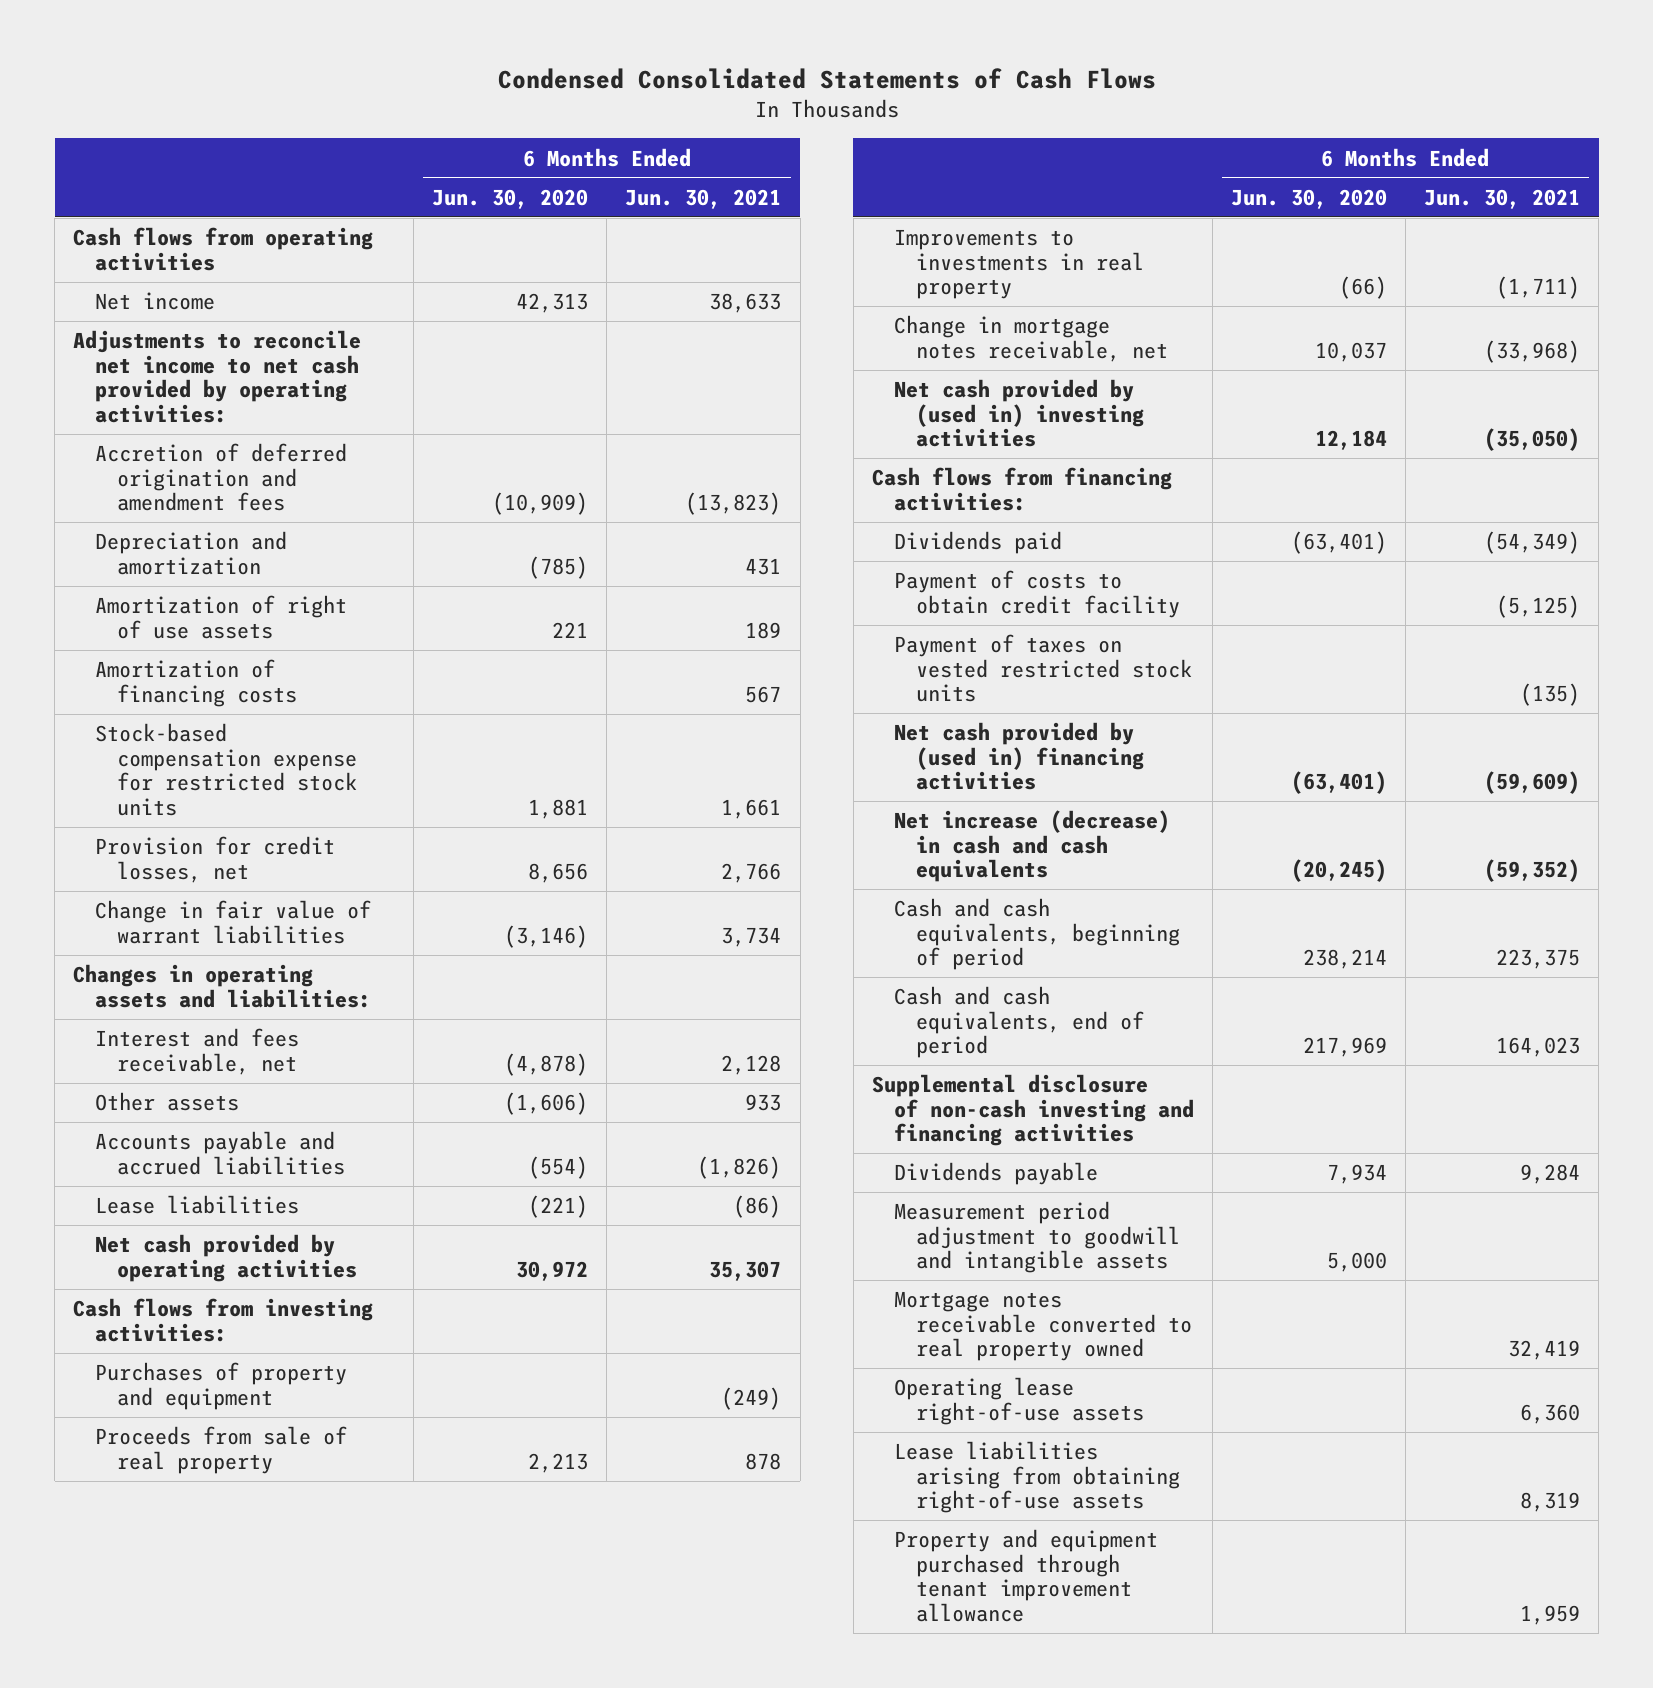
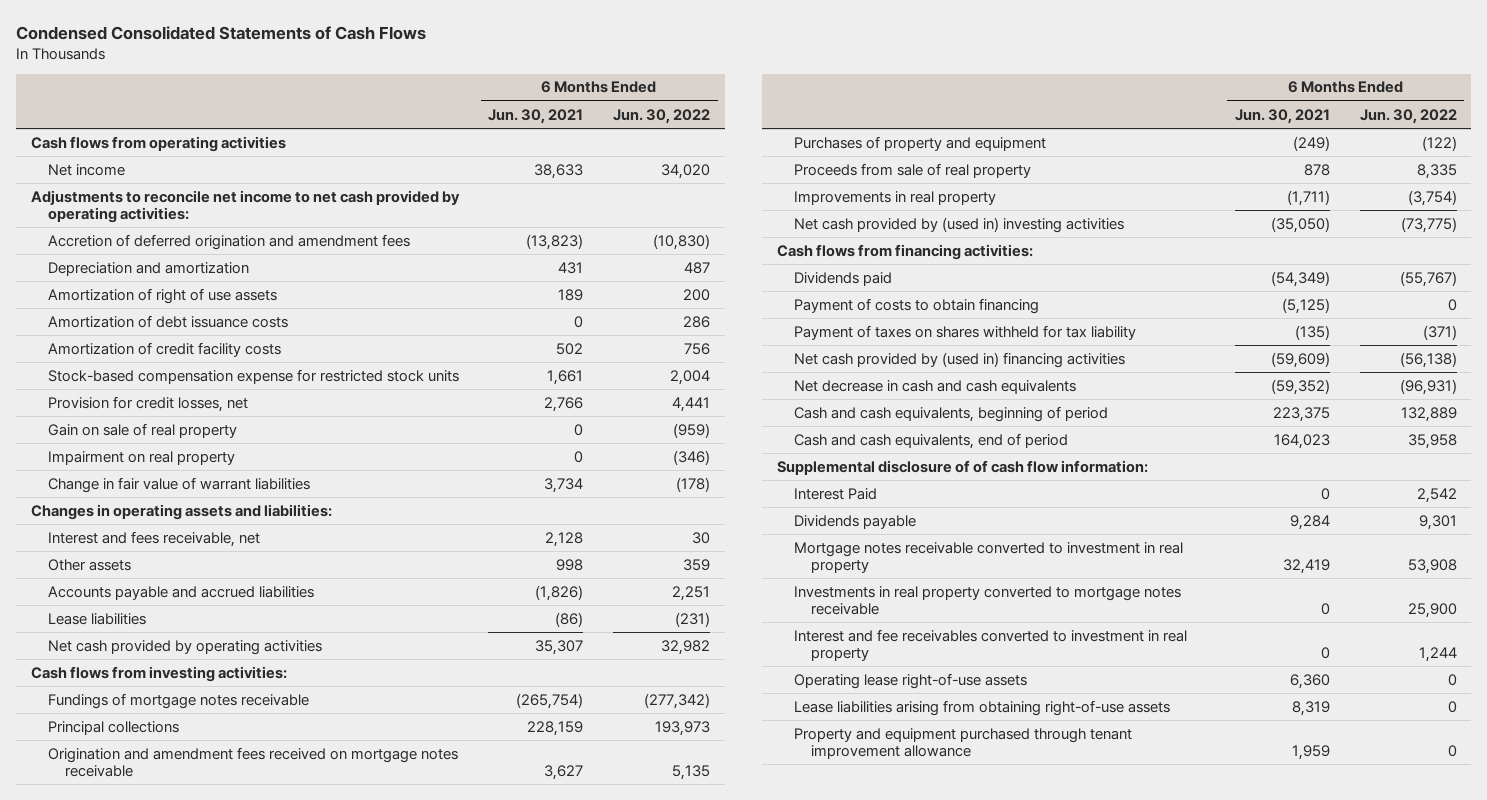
[432,188,589,209] Jun. 30, 2020 -> none
none -> [613,108,711,124] Jun. 30, 2022
[95,659,298,707] Amortization of financing costs -> [47,314,288,328] Amortization of debt issuance costs
[745,685,782,703] 567 -> [574,315,584,328] 0
none -> [47,341,281,357] Amortization of credit facility costs
none -> [47,422,237,438] Gain on sale of real property
none -> [47,450,235,465] Impairment on real property
[745,1094,782,1112] 933 -> [556,558,584,571] 998
none -> [47,692,309,709] Fundings of mortgage notes receivable
none -> [47,720,179,735] Principal collections
none -> [47,746,458,778] Origination and amendment fees received on mortgage notes receivable
[893,315,1168,362] Change in mortgage notes receivable, net -> none
[893,229,1144,300] Improvements to investments in real property -> [793,190,996,205] Improvements in real property
[893,570,1180,618] Payment of costs to obtain credit facility -> [793,297,1039,314] Payment of costs to obtain financing
[893,634,1192,703] Payment of taxes on vested restricted stock units -> [793,324,1136,340] Payment of taxes on shares withheld for tax liability
[893,810,1170,883] Net increase (decrease) in cash and cash equivalents -> [793,379,1076,394] Net decrease in cash and cash equivalents
[872,1074,1194,1147] Supplemental disclosure of non-cash investing and financing activities -> [777,459,1149,475] Supplemental disclosure of of cash flow information:
none -> [793,487,877,500] Interest Paid
[893,1201,1180,1274] Measurement period adjustment to goodwill and intangible assets -> none
[893,1291,1192,1362] Mortgage notes receivable converted to real property owned -> [793,541,1183,574] Mortgage notes receivable converted to investment in real property
none -> [793,585,1181,616] Investments in real property converted to mortgage notes receivable
none -> [793,628,1187,662] Interest and fee receivables converted to investment in real property

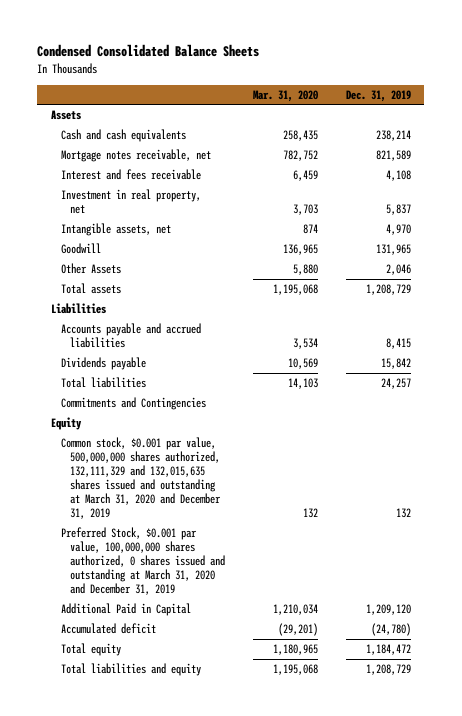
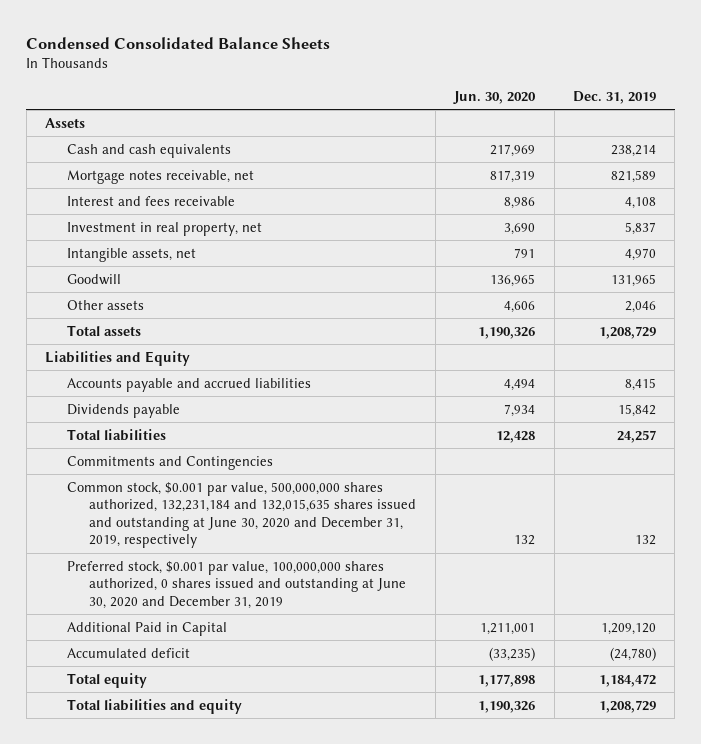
[252,89,318,102] Mar. 31, 2020 -> none
none -> [453,90,537,104] Jun. 30, 2020
[60,263,121,275] Other Assets -> [67,299,145,310] Other assets
[51,303,107,315] Liabilities -> none
none -> [44,350,190,366] Liabilities and Equity
[51,417,83,431] Equity -> none
[60,437,222,520] Common stock, $0.001 par value, 500,000,000 shares authorized, 132,111,329 and 132,015,635 shares issued and outstanding at March 31, 2020 and December 31, 2019 -> [67,481,417,549] Common stock, $0.001 par value, 500,000,000 shares authorized, 132,231,184 and 132,015,635 shares issued and outstanding at June 30, 2020 and December 31, 2019, respectively
[60,527,226,596] Preferred Stock, $0.001 par value, 100,000,000 shares authorized, 0 shares issued and outstanding at March 31, 2020 and December 31, 2019 -> [67,560,407,609] Preferred stock, $0.001 par value, 100,000,000 shares authorized, 0 shares issued and outstanding at June 30, 2020 and December 31, 2019

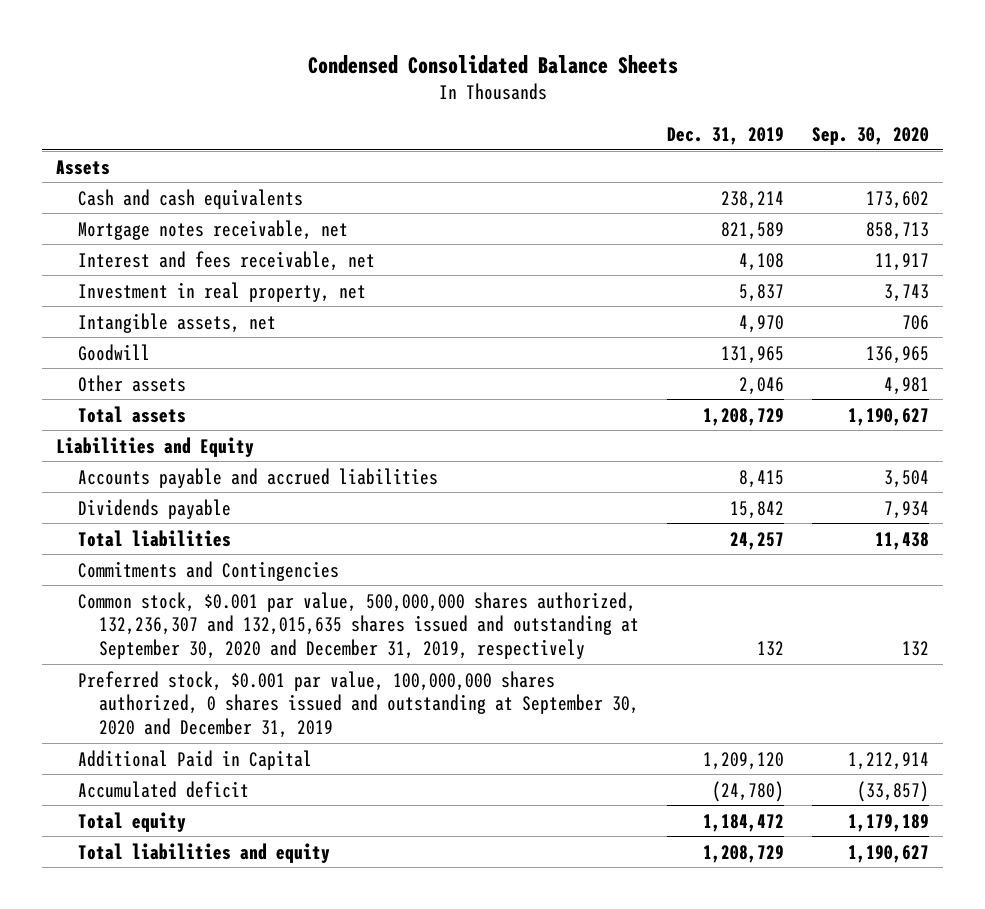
[453,90,537,104] Jun. 30, 2020 -> none
none -> [811,127,929,146] Sep. 30, 2020
[67,195,236,206] Interest and fees receivable -> [77,250,375,271] Interest and fees receivable, net
[67,481,417,549] Common stock, $0.001 par value, 500,000,000 shares authorized, 132,231,184 and 132,015,635 shares issued and outstanding at June 30, 2020 and December 31, 2019, respectively -> [77,591,640,659] Common stock, $0.001 par value, 500,000,000 shares authorized, 132,236,307 and 132,015,635 shares issued and outstanding at September 30, 2020 and December 31, 2019, respectively
[67,560,407,609] Preferred stock, $0.001 par value, 100,000,000 shares authorized, 0 shares issued and outstanding at June 30, 2020 and December 31, 2019 -> [77,670,640,738] Preferred stock, $0.001 par value, 100,000,000 shares authorized, 0 shares issued and outstanding at September 30, 2020 and December 31, 2019

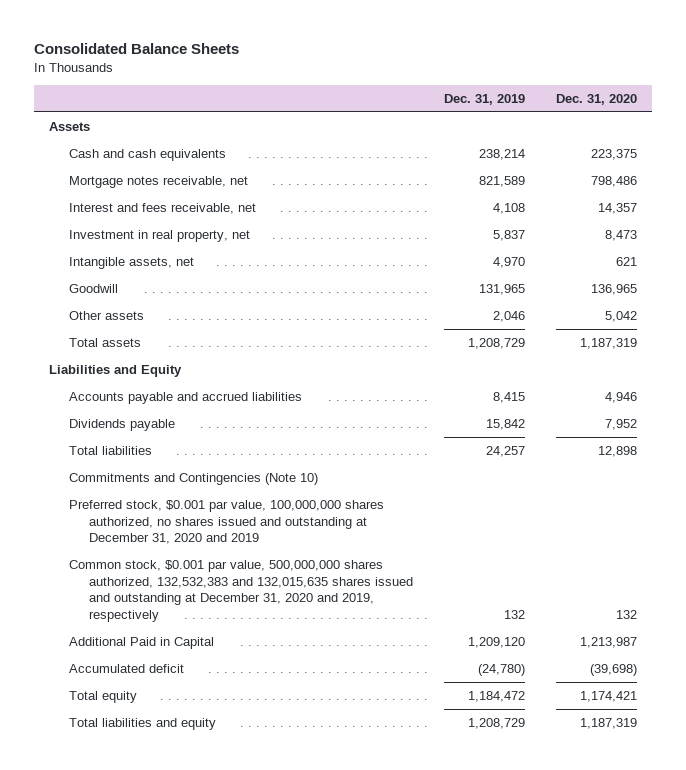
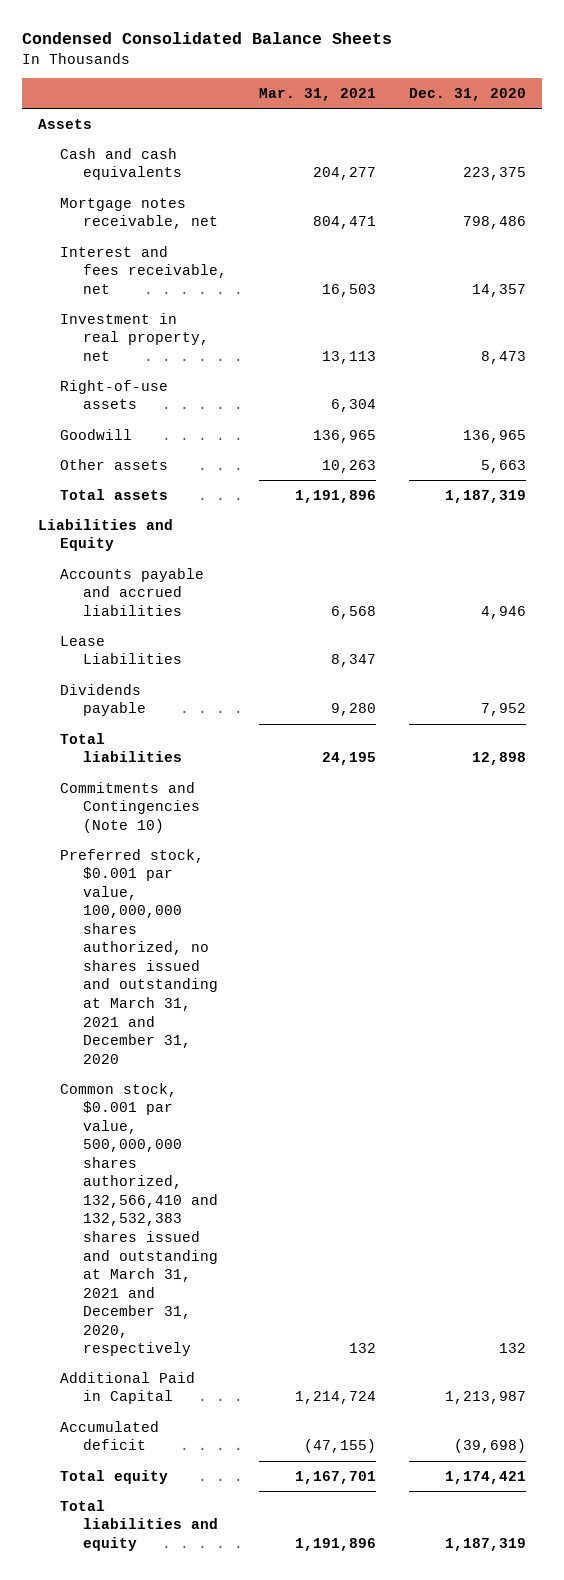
[33,43,239,55] Consolidated Balance Sheets -> [21,32,392,45] Condensed Consolidated Balance Sheets
[443,93,525,105] Dec. 31, 2019 -> none
none -> [259,88,377,102] Mar. 31, 2021
[69,256,195,269] Intangible assets, net -> none
none -> [60,379,169,410] Right-of-use assets
[604,310,637,322] 5,042 -> [480,459,526,473] 5,663
none -> [60,635,182,665] Lease Liabilities
[69,499,385,545] Preferred stock, $0.001 par value, 100,000,000 shares authorized, no shares issued and outstanding at December 31, 2020 and 2019 -> [60,848,218,1064] Preferred stock, $0.001 par value, 100,000,000 shares authorized, no shares issued and outstanding at March 31, 2021 and December 31, 2020
[69,559,413,623] Common stock, $0.001 par value, 500,000,000 shares authorized, 132,532,383 and 132,015,635 shares issued and outstanding at December 31, 2020 and 2019, respectively -> [60,1082,218,1357] Common stock, $0.001 par value, 500,000,000 shares authorized, 132,566,410 and 132,532,383 shares issued and outstanding at March 31, 2021 and December 31, 2020, respectively

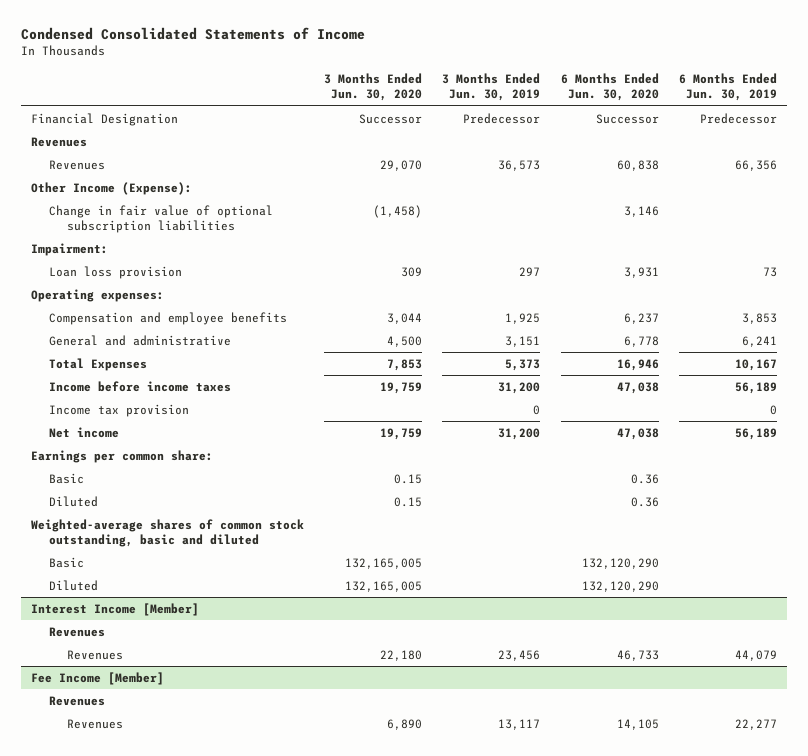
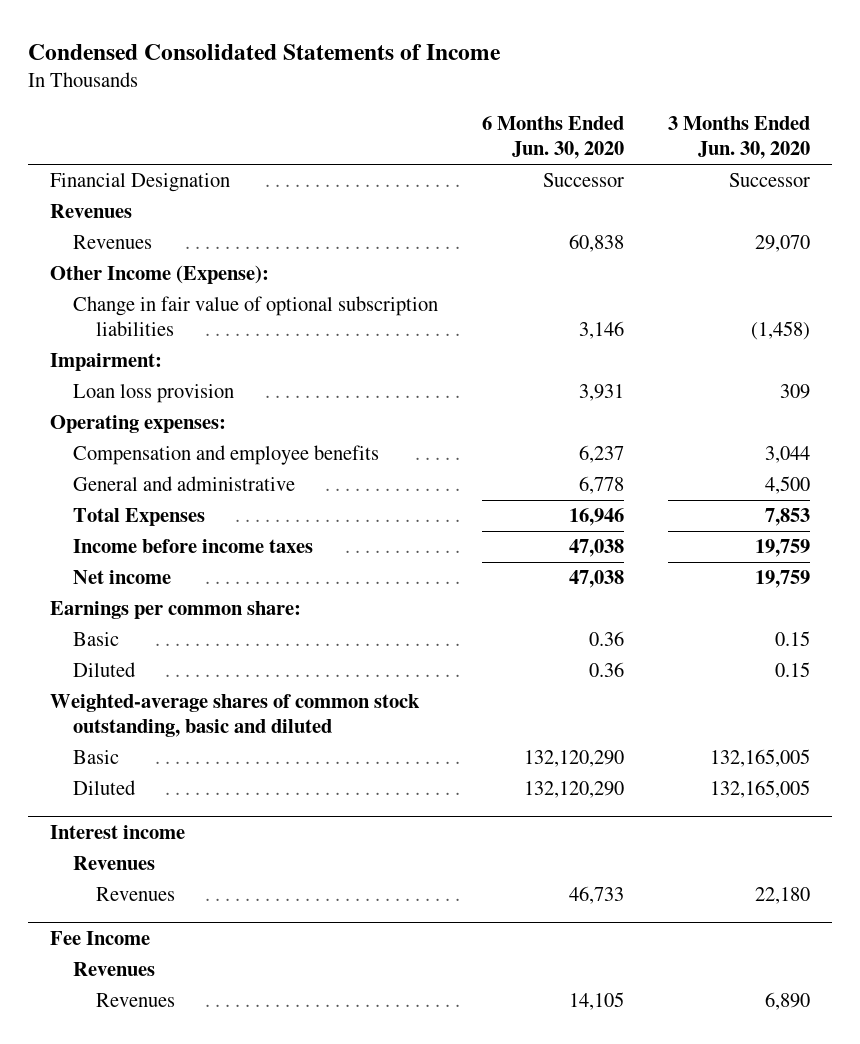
[442,73,541,102] 3 Months Ended Jun. 30, 2019 -> none
[678,73,777,102] 6 Months Ended Jun. 30, 2019 -> none
[49,403,190,417] Income tax provision -> none
[30,602,199,616] Interest Income [Member] -> [49,824,185,839] Interest income
[30,671,164,685] Fee Income [Member] -> [49,930,150,945] Fee Income

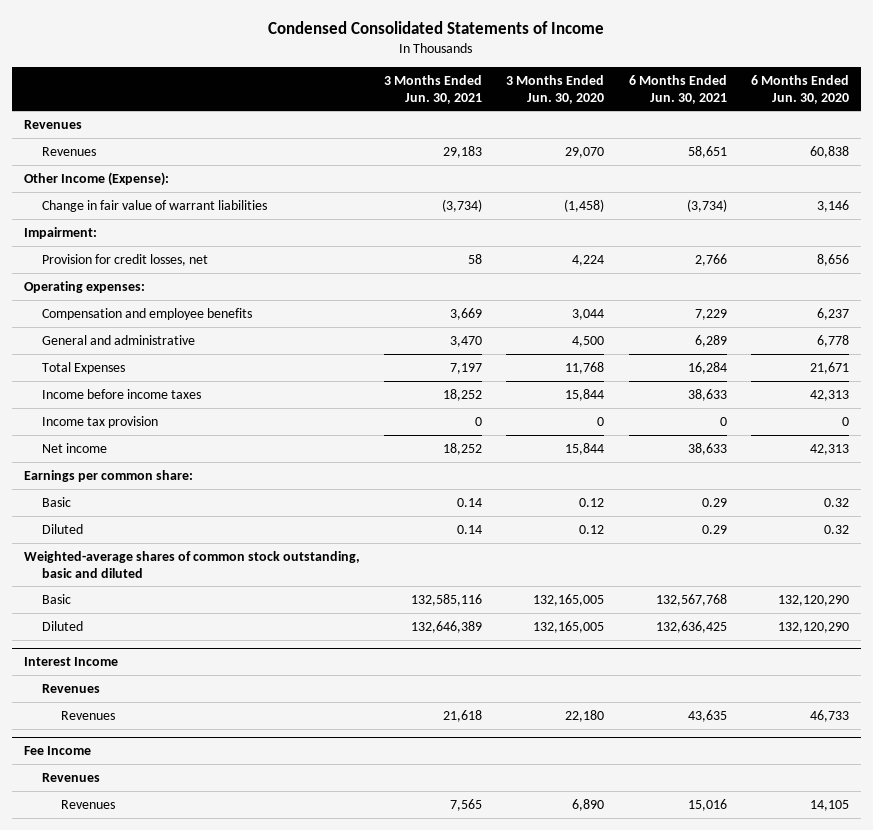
none -> [384,75,483,104] 3 Months Ended Jun. 30, 2021
none -> [628,75,727,104] 6 Months Ended Jun. 30, 2021
[49,173,230,193] Financial Designation -> none
[72,296,438,337] Change in fair value of optional subscription liabilities -> [42,199,268,212] Change in fair value of warrant liabilities
[72,384,234,404] Loan loss provision -> none
none -> [42,253,209,266] Provision for credit losses, net
[568,508,624,527] 16,946 -> [809,361,849,374] 21,671
[764,508,810,527] 7,853 -> [565,361,605,374] 11,768
[568,539,624,558] 47,038 -> [809,389,849,401] 42,313
[754,539,810,558] 19,759 -> [565,388,605,401] 15,844
none -> [42,415,159,428] Income tax provision
[568,570,624,589] 47,038 -> [809,443,849,455] 42,313
[754,570,810,589] 19,759 -> [565,442,605,455] 15,844
[588,631,624,647] 0.36 -> [823,497,849,507] 0.32
[774,631,810,647] 0.15 -> [579,497,605,507] 0.12
[588,662,624,678] 0.36 -> [823,524,849,534] 0.32
[774,662,810,678] 0.15 -> [579,524,605,534] 0.12
[49,824,185,839] Interest income -> [23,657,118,667] Interest Income

